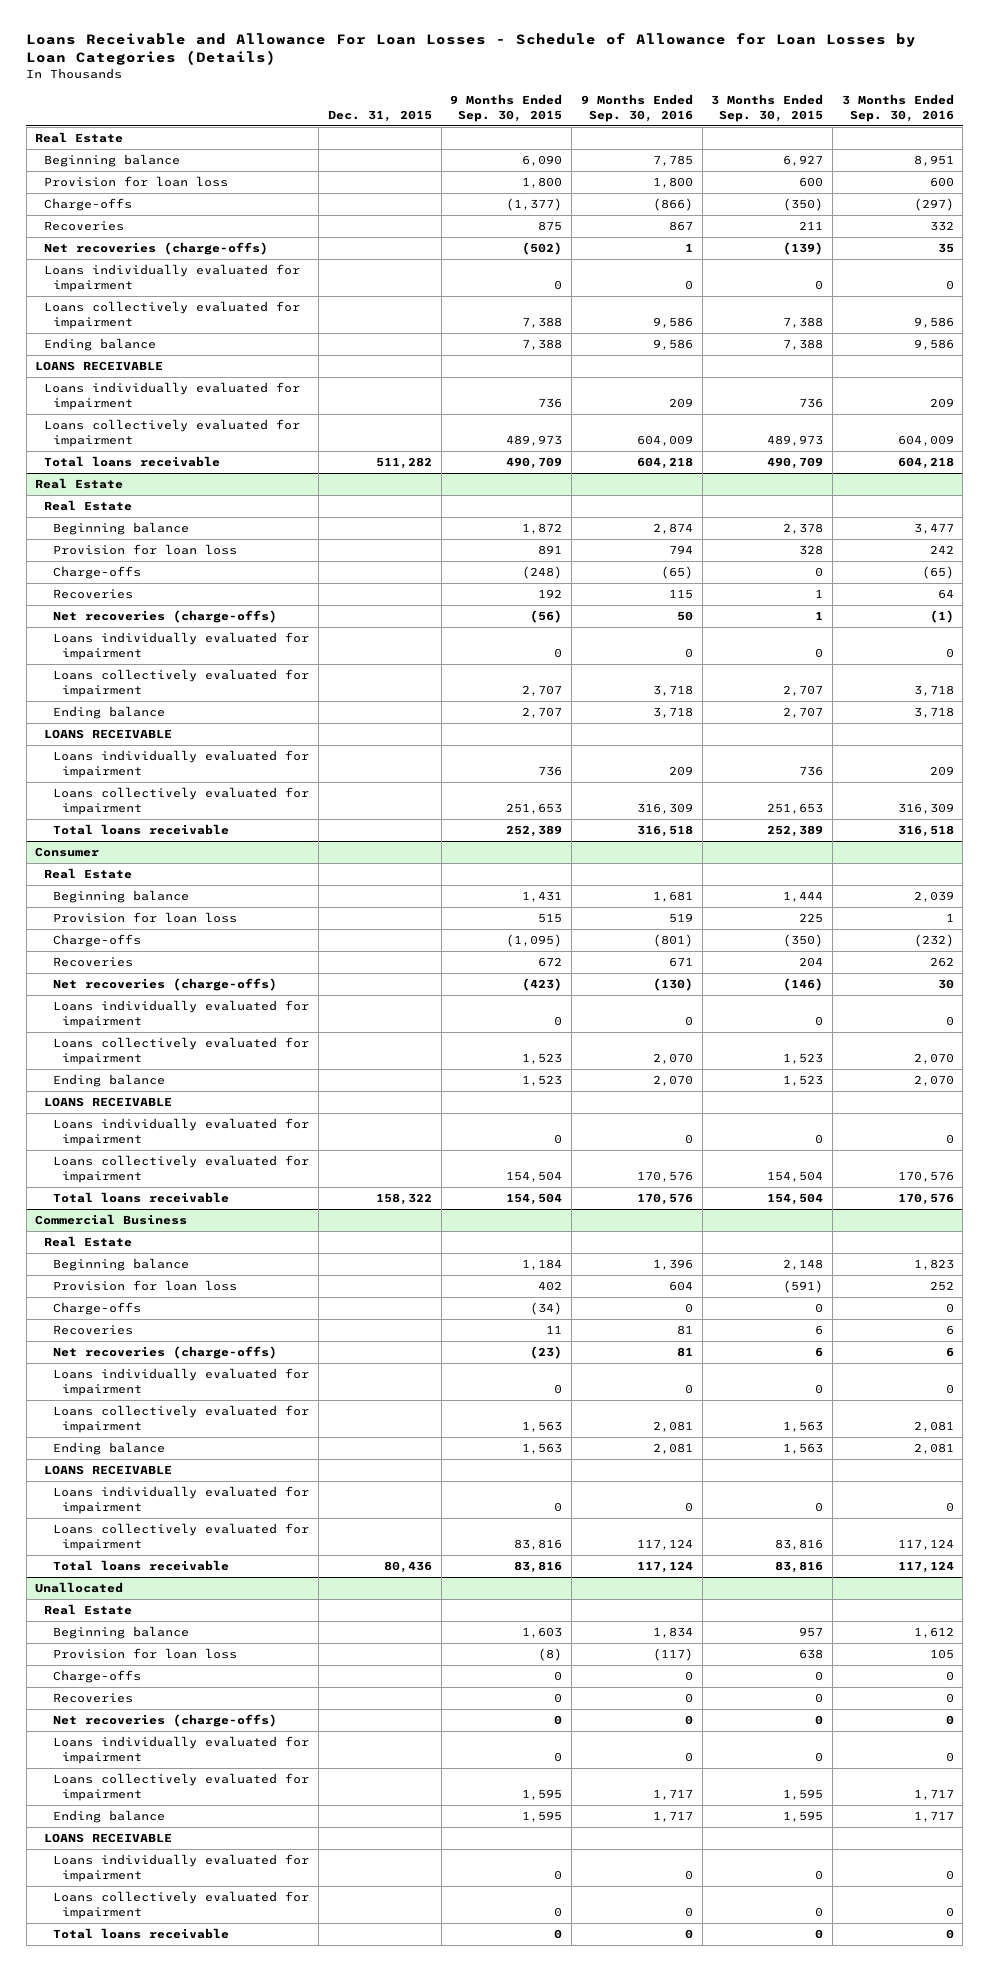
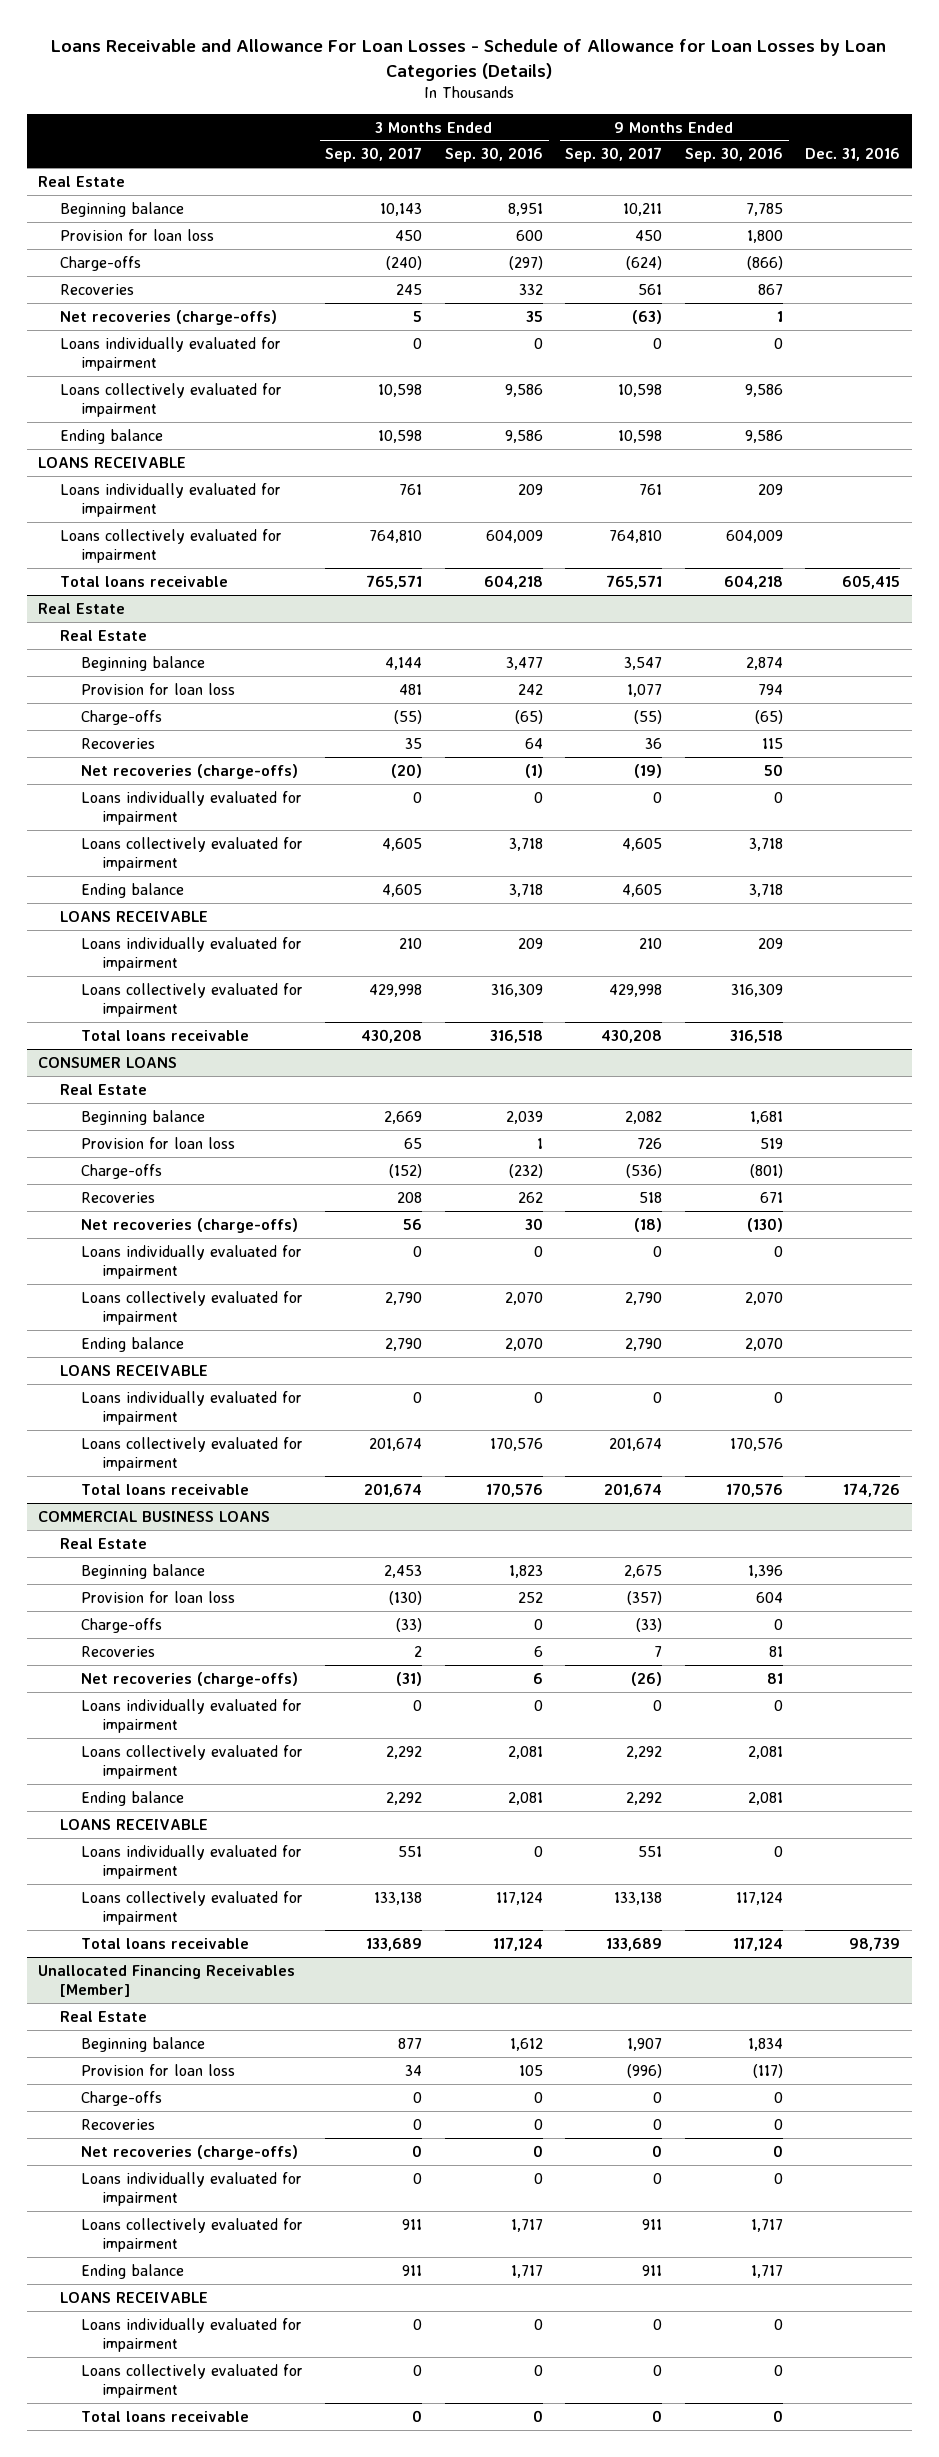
[327,109,432,122] Dec. 31, 2015 -> none
[450,94,563,122] 9 Months Ended Sep. 30, 2015 -> none
[711,94,824,122] 3 Months Ended Sep. 30, 2015 -> none
none -> [325,147,423,163] Sep. 30, 2017
none -> [565,147,663,163] Sep. 30, 2017
none -> [805,147,901,162] Dec. 31, 2016
[35,846,100,857] Consumer -> [38,1056,178,1068] CONSUMER LOANS
[35,1213,188,1225] Commercial Business -> [38,1510,271,1522] COMMERCIAL BUSINESS LOANS
[35,1581,124,1593] Unallocated -> [38,1964,296,1997] Unallocated Financing Receivables [Member]

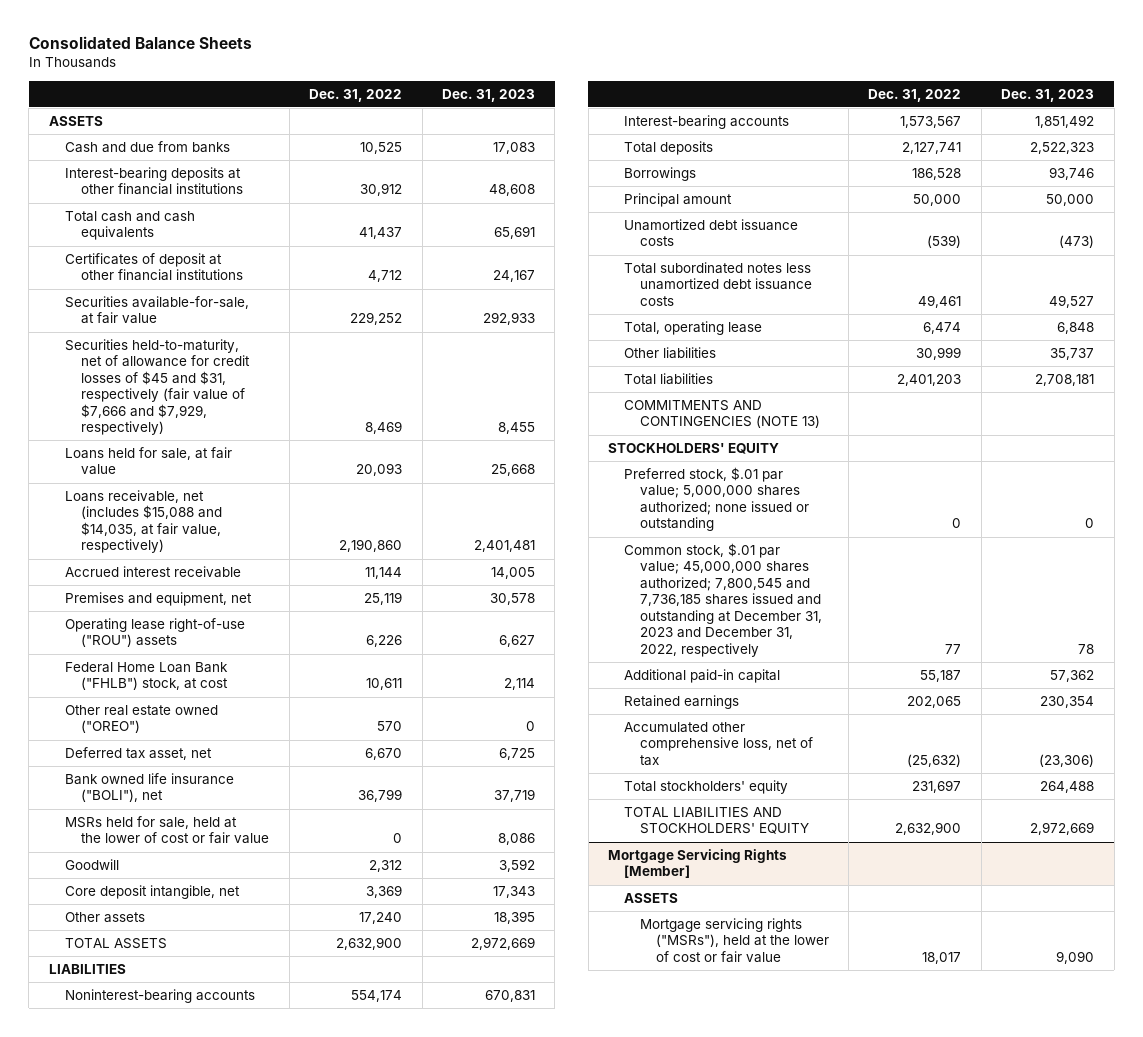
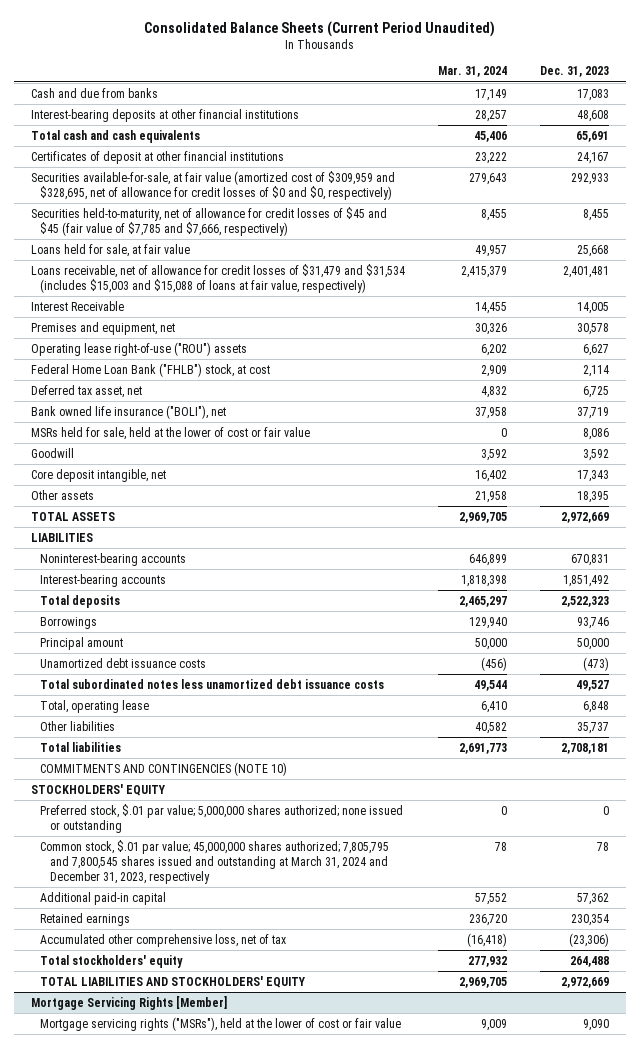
[28,36,252,50] Consolidated Balance Sheets -> [143,20,495,37] Consolidated Balance Sheets (Current Period Unaudited)
[309,88,403,102] Dec. 31, 2022 -> none
none -> [437,66,507,78] Mar. 31, 2024
[48,115,103,126] ASSETS -> none
[64,295,249,325] Securities available-for-sale, at fair value -> [30,170,395,200] Securities available-for-sale, at fair value (amortized cost of $309,959 and $328,695, net of allowance for credit losses of $0 and $0, respectively)
[64,338,250,436] Securities held-to-maturity, net of allowance for credit losses of $45 and $31, respectively (fair value of $7,666 and $7,929, respectively) -> [30,206,387,236] Securities held-to-maturity, net of allowance for credit losses of $45 and $45 (fair value of $7,785 and $7,666, respectively)
[64,489,222,554] Loans receivable, net (includes $15,088 and $14,035, at fair value, respectively) -> [30,263,405,293] Loans receivable, net of allowance for credit losses of $31,479 and $31,534 (includes $15,003 and $15,088 of loans at fair value, respectively)
[64,565,241,578] Accrued interest receivable -> [30,300,124,311] Interest Receivable
[64,704,218,734] Other real estate owned ("OREO") -> none
[623,399,820,429] COMMITMENTS AND CONTINGENCIES (NOTE 13) -> [40,761,288,776] COMMITMENTS AND CONTINGENCIES (NOTE 10)
[623,542,822,657] Common stock, $.01 par value; 45,000,000 shares authorized; 7,800,545 and 7,736,185 shares issued and outstanding at December 31, 2023 and December 31, 2022, respectively -> [40,839,390,885] Common stock, $.01 par value; 45,000,000 shares authorized; 7,805,795 and 7,800,545 shares issued and outstanding at March 31, 2024 and December 31, 2023, respectively
[623,892,678,903] ASSETS -> none

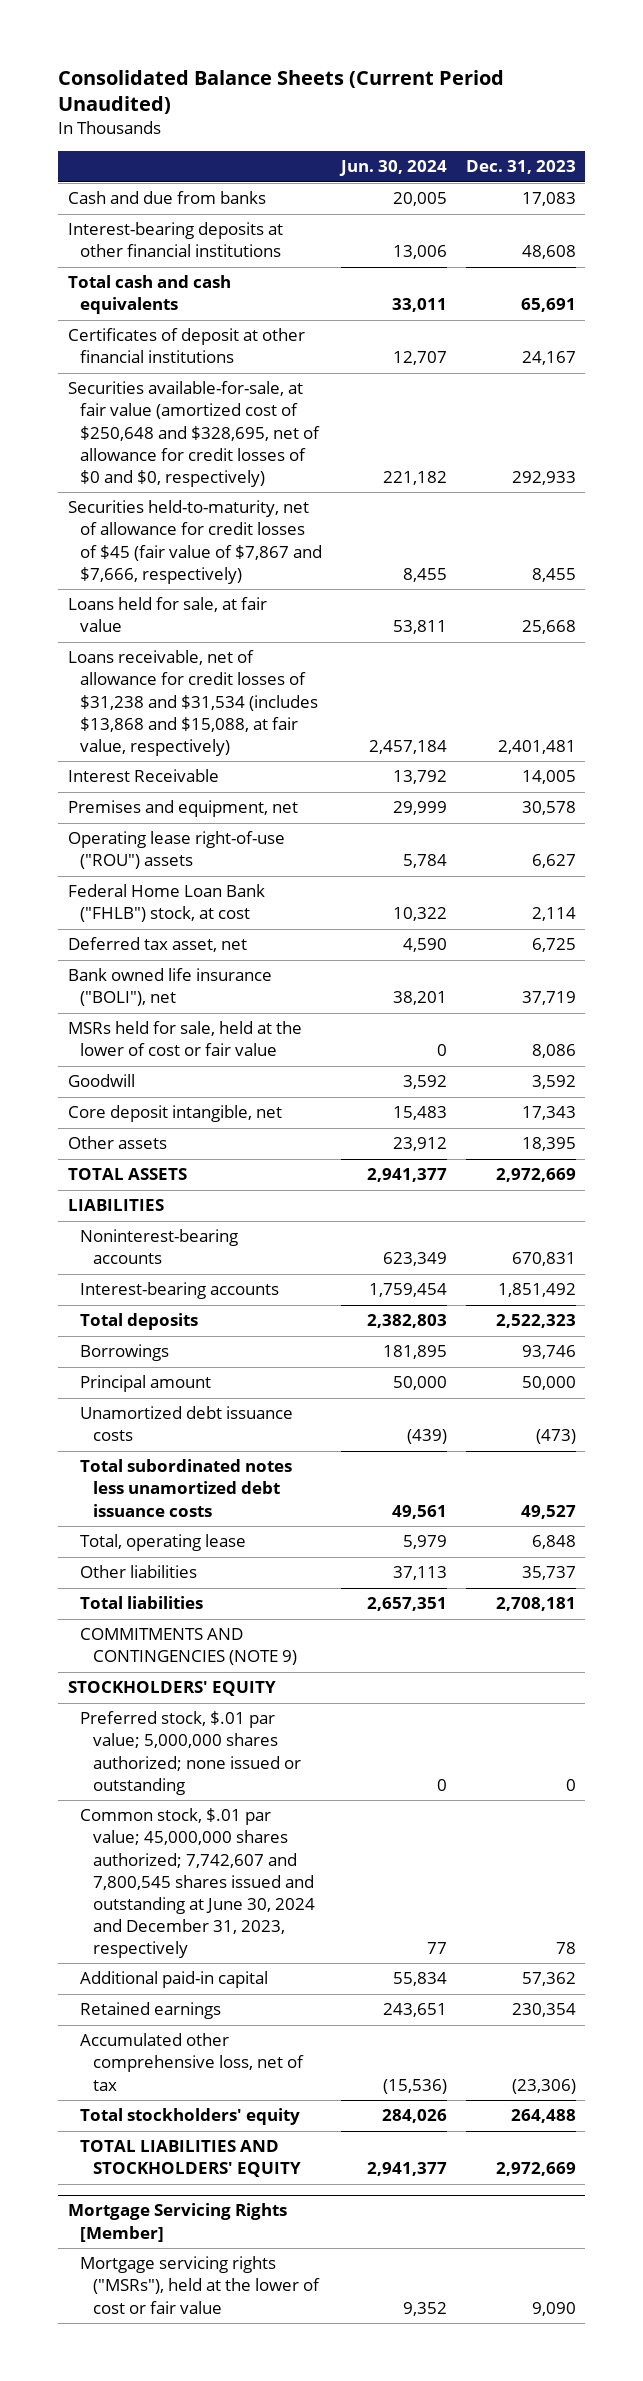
[437,66,507,78] Mar. 31, 2024 -> none
none -> [339,160,448,177] Jun. 30, 2024
[30,170,395,200] Securities available-for-sale, at fair value (amortized cost of $309,959 and $328,695, net of allowance for credit losses of $0 and $0, respectively) -> [67,381,321,487] Securities available-for-sale, at fair value (amortized cost of $250,648 and $328,695, net of allowance for credit losses of $0 and $0, respectively)
[30,206,387,236] Securities held-to-maturity, net of allowance for credit losses of $45 and $45 (fair value of $7,785 and $7,666, respectively) -> [67,500,323,584] Securities held-to-maturity, net of allowance for credit losses of $45 (fair value of $7,867 and $7,666, respectively)
[30,263,405,293] Loans receivable, net of allowance for credit losses of $31,479 and $31,534 (includes $15,003 and $15,088 of loans at fair value, respectively) -> [67,650,319,756] Loans receivable, net of allowance for credit losses of $31,238 and $31,534 (includes $13,868 and $15,088, at fair value, respectively)
[40,761,288,776] COMMITMENTS AND CONTINGENCIES (NOTE 10) -> [80,1628,297,1666] COMMITMENTS AND CONTINGENCIES (NOTE 9)
[40,839,390,885] Common stock, $.01 par value; 45,000,000 shares authorized; 7,805,795 and 7,800,545 shares issued and outstanding at March 31, 2024 and December 31, 2023, respectively -> [80,1808,315,1959] Common stock, $.01 par value; 45,000,000 shares authorized; 7,742,607 and 7,800,545 shares issued and outstanding at June 30, 2024 and December 31, 2023, respectively

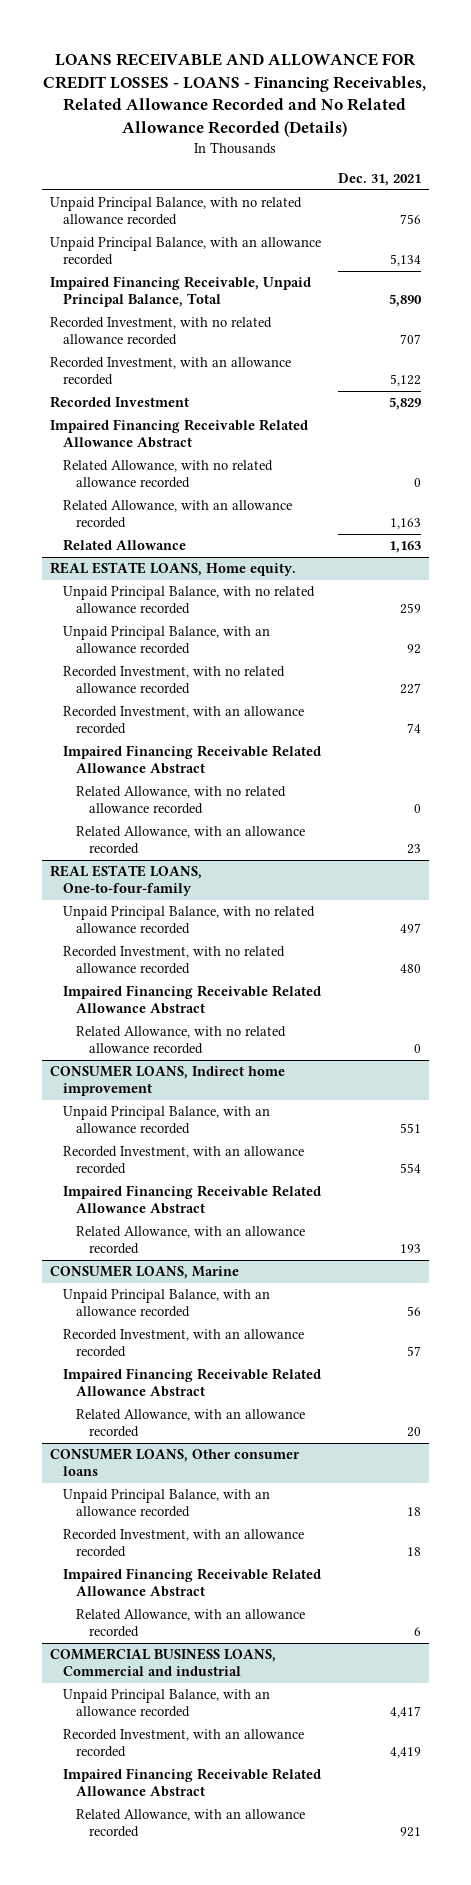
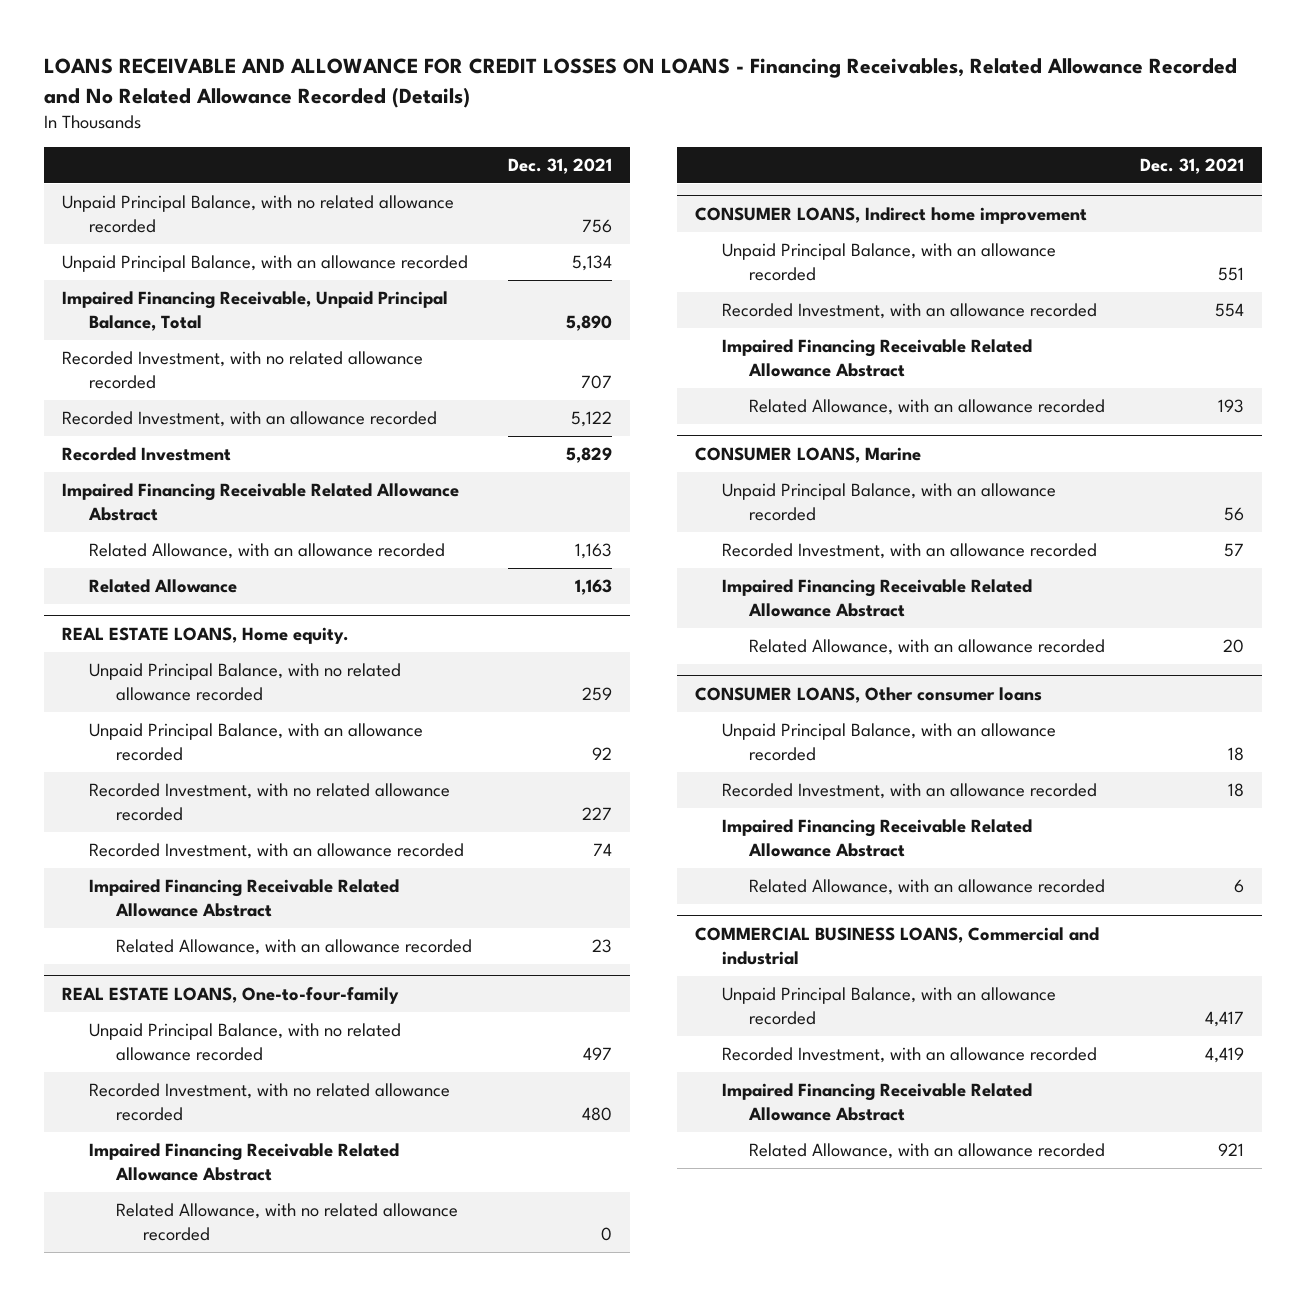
[43,52,427,137] LOANS RECEIVABLE AND ALLOWANCE FOR CREDIT LOSSES - LOANS - Financing Receivables, Related Allowance Recorded and No Related Allowance Recorded (Details) -> [44,58,1238,108] LOANS RECEIVABLE AND ALLOWANCE FOR CREDIT LOSSES ON LOANS - Financing Receivables, Related Allowance Recorded and No Related Allowance Recorded (Details)
[63,460,274,489] Related Allowance, with no related allowance recorded -> none
[76,786,287,815] Related Allowance, with no related allowance recorded -> none

